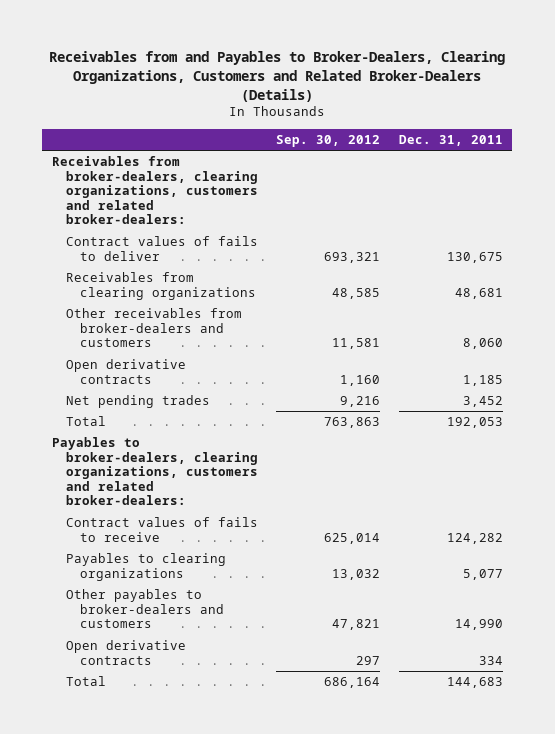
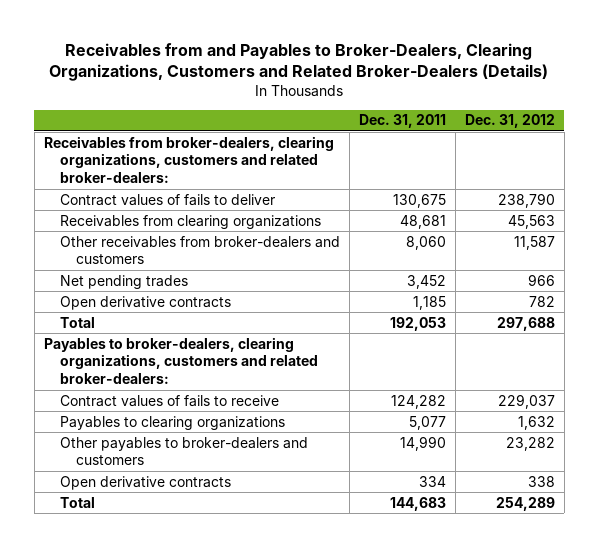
[276,134,381,147] Sep. 30, 2012 -> none
none -> [464,114,555,129] Dec. 31, 2012
[65,359,186,384] Open derivative contracts -> [59,295,231,310] Open derivative contracts

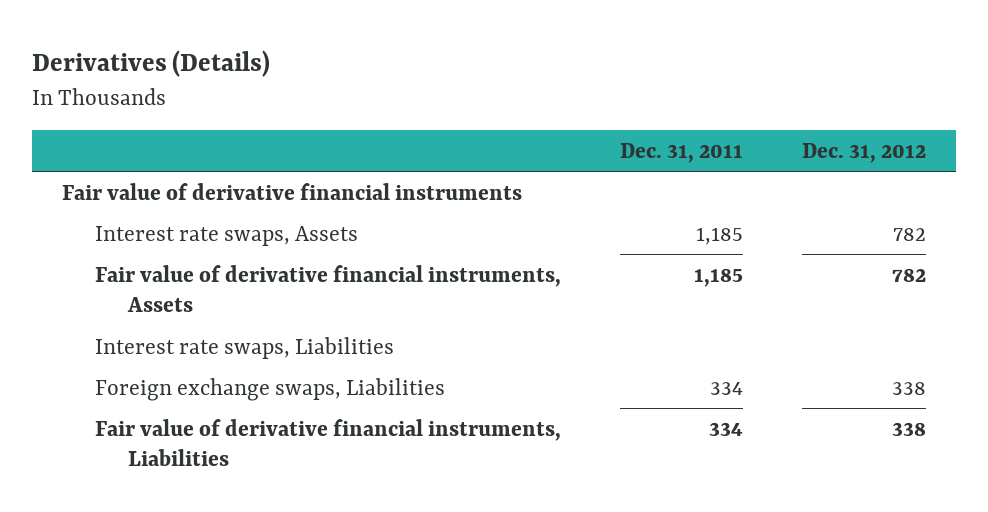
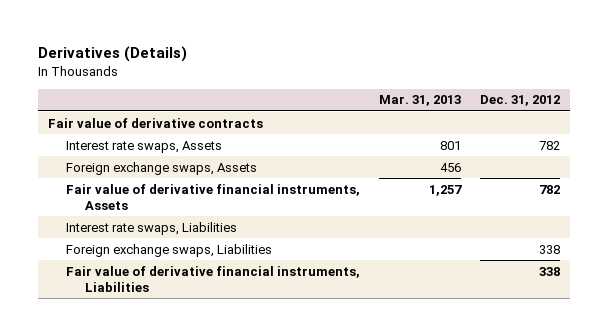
[620,142,744,163] Dec. 31, 2011 -> none
none -> [379,95,462,107] Mar. 31, 2013
[61,182,522,200] Fair value of derivative financial instruments -> [47,117,263,128] Fair value of derivative contracts
none -> [66,161,258,175] Foreign exchange swaps, Assets

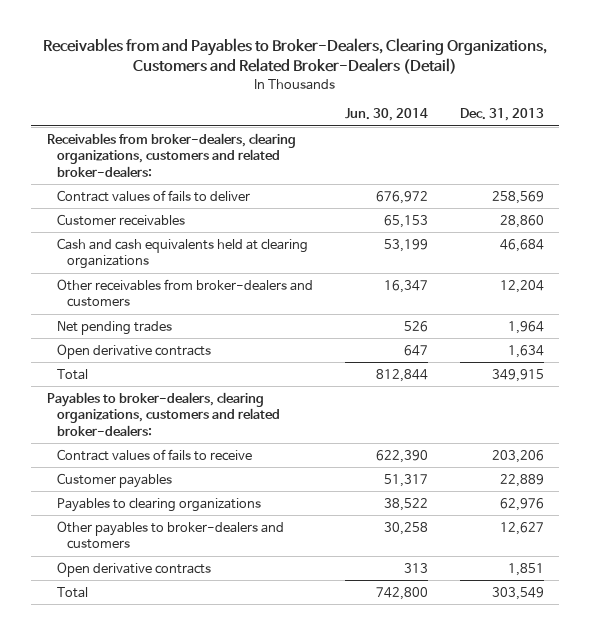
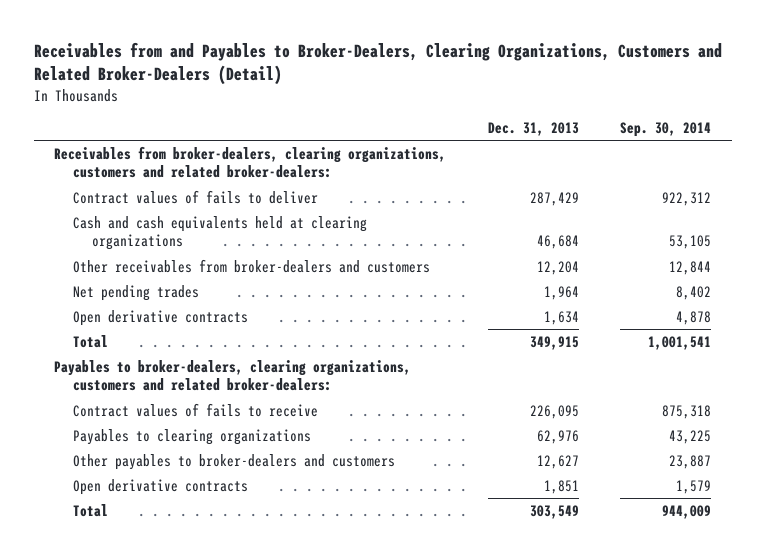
[344,108,428,122] Jun. 30, 2014 -> none
none -> [620,122,712,138] Sep. 30, 2014
[56,213,185,226] Customer receivables -> none
[491,190,544,204] 258,569 -> [529,191,579,206] 287,429
[56,472,172,488] Customer payables -> none
[491,449,544,463] 203,206 -> [529,404,579,419] 226,095

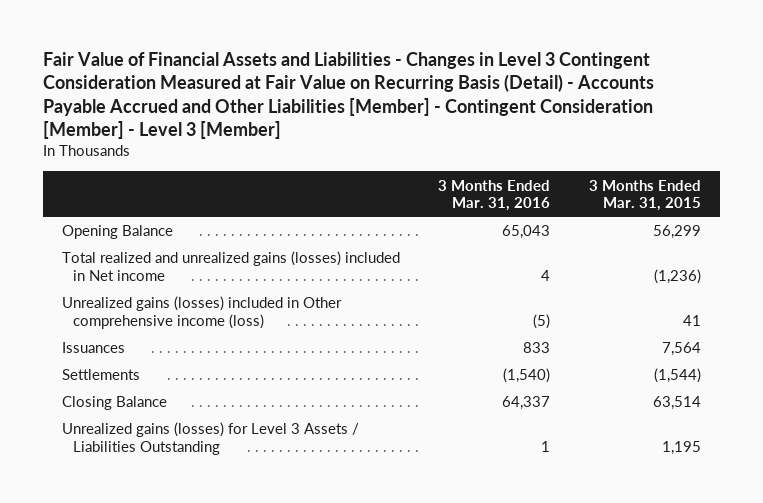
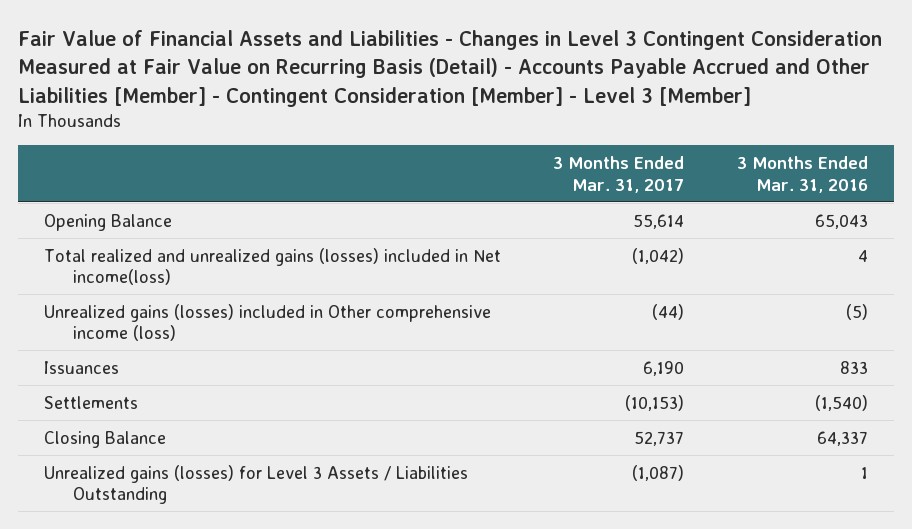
[588,179,701,212] 3 Months Ended Mar. 31, 2015 -> none
none -> [553,156,685,193] 3 Months Ended Mar. 31, 2017
[61,251,400,281] Total realized and unrealized gains (losses) included in Net income -> [44,247,502,286] Total realized and unrealized gains (losses) included in Net income(loss)

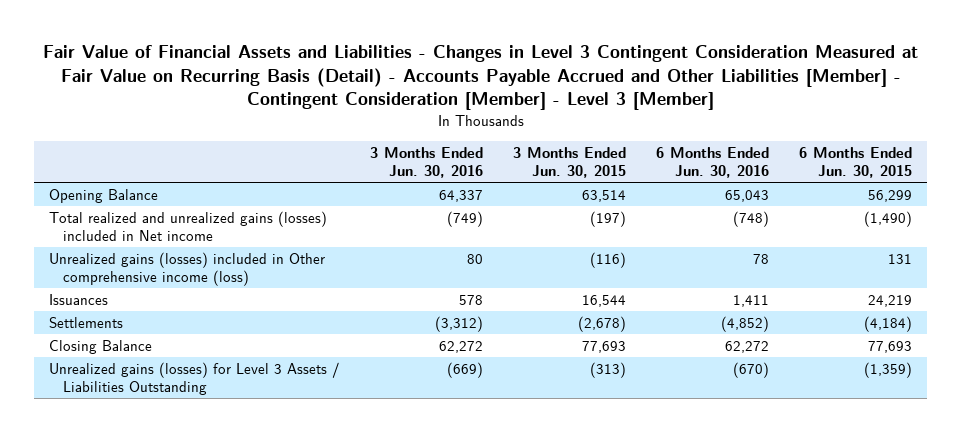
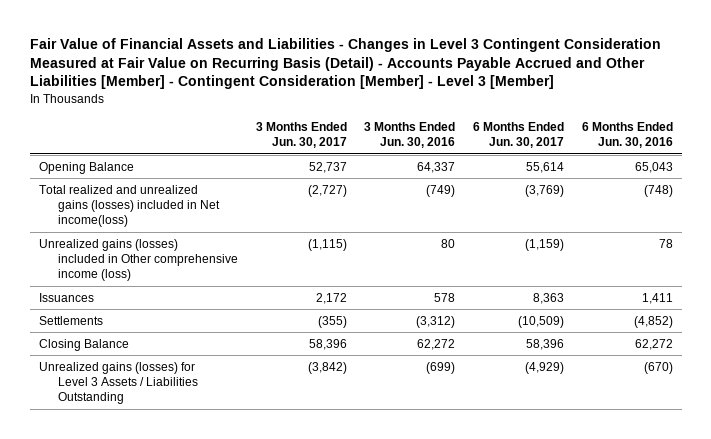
[513,146,627,179] 3 Months Ended Jun. 30, 2015 -> none
[799,146,913,179] 6 Months Ended Jun. 30, 2015 -> none
none -> [255,121,347,149] 3 Months Ended Jun. 30, 2017
none -> [473,121,565,149] 6 Months Ended Jun. 30, 2017
[49,210,328,242] Total realized and unrealized gains (losses) included in Net income -> [38,184,220,228] Total realized and unrealized gains (losses) included in Net income(loss)
[447,361,484,378] (669) -> [426,361,456,374] (699)

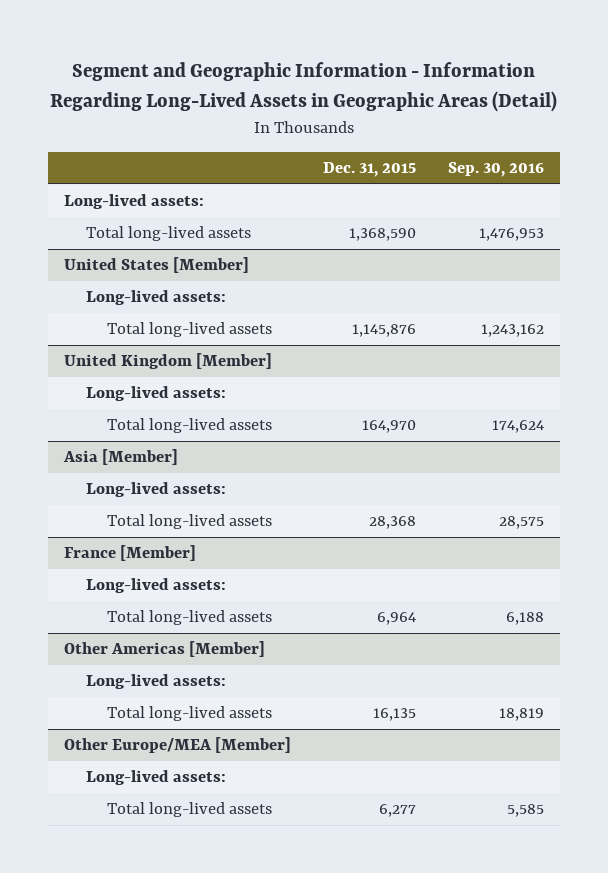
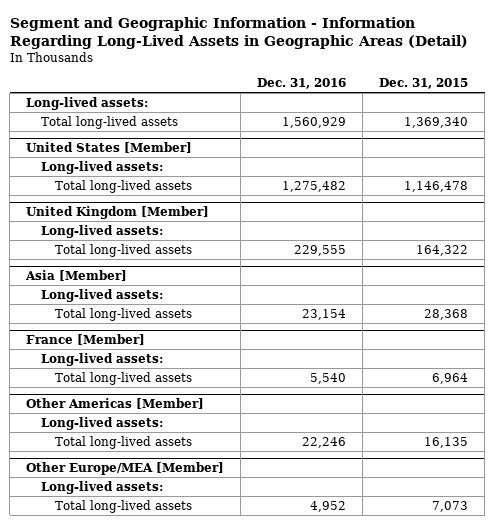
[448,162,545,178] Sep. 30, 2016 -> none
none -> [257,78,347,90] Dec. 31, 2016
[348,228,416,242] 1,368,590 -> [404,116,469,128] 1,369,340
[351,324,416,338] 1,145,876 -> [404,180,469,192] 1,146,478
[361,420,416,434] 164,970 -> [416,244,469,256] 164,322
[378,804,416,818] 6,277 -> [432,500,469,512] 7,073

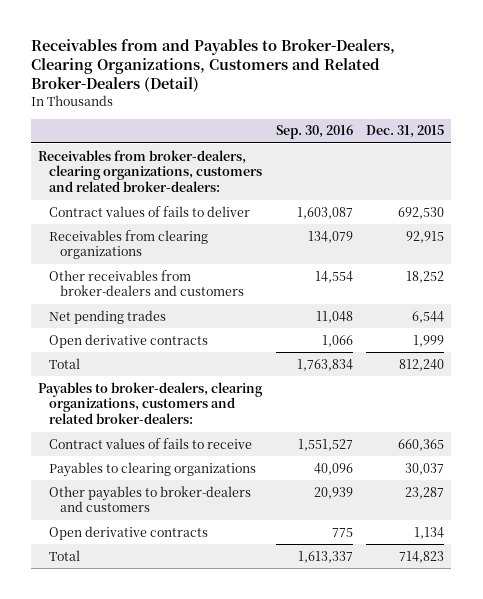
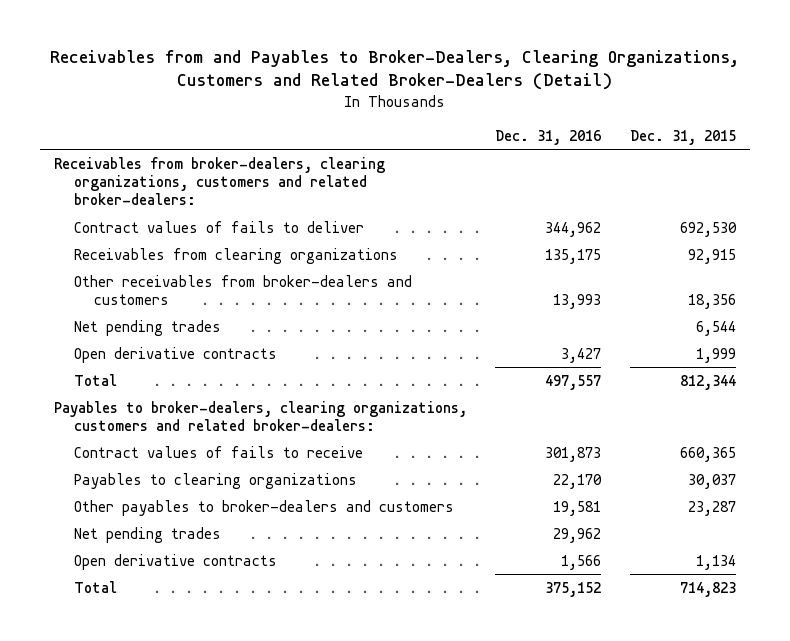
[275,125,353,140] Sep. 30, 2016 -> none
none -> [495,129,602,145] Dec. 31, 2016
[406,270,445,283] 18,252 -> [687,294,736,310] 18,356
[399,358,445,371] 812,240 -> [679,374,736,390] 812,344
none -> [74,526,222,543] Net pending trades

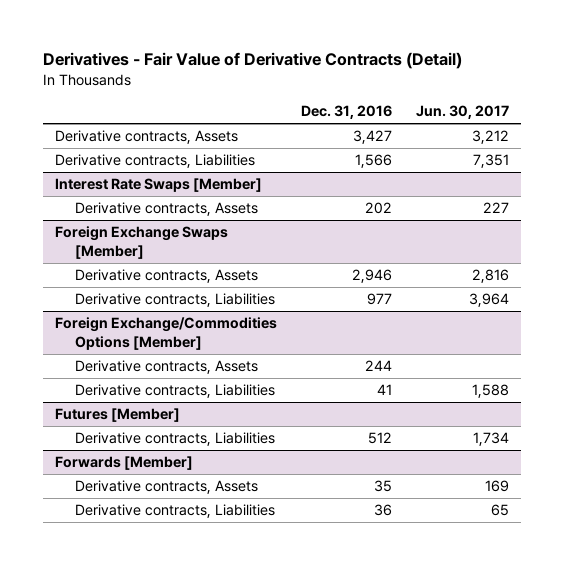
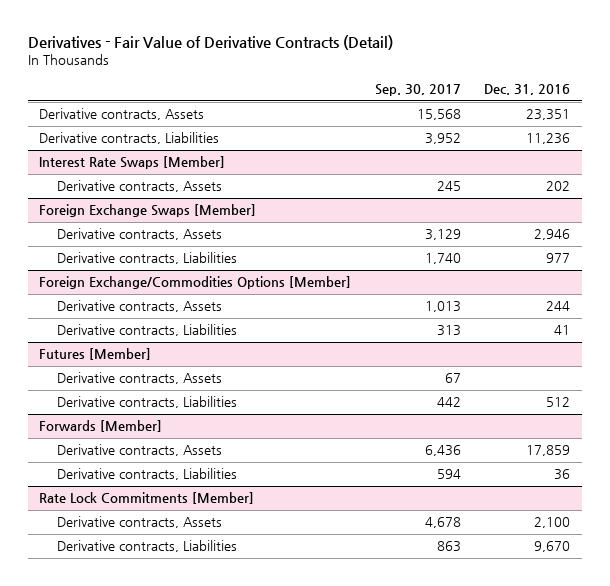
[415,105,509,120] Jun. 30, 2017 -> none
none -> [374,84,461,97] Sep. 30, 2017
[352,130,392,145] 3,427 -> [526,109,571,121] 23,351
[354,154,392,169] 1,566 -> [526,133,571,145] 11,236
none -> [56,372,222,385] Derivative contracts, Assets
[373,480,392,493] 35 -> [526,445,571,457] 17,859
none -> [39,492,255,505] Rate Lock Commitments [Member]
none -> [56,516,222,529] Derivative contracts, Assets
none -> [56,540,237,553] Derivative contracts, Liabilities

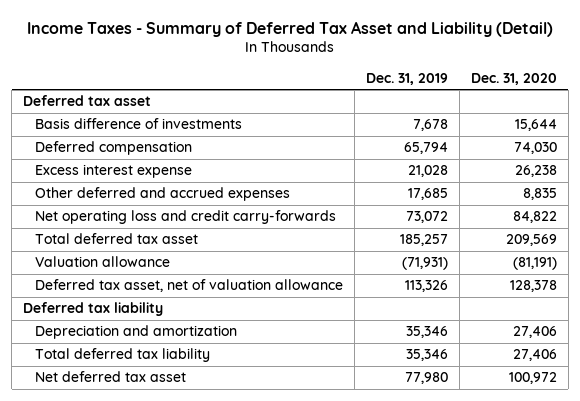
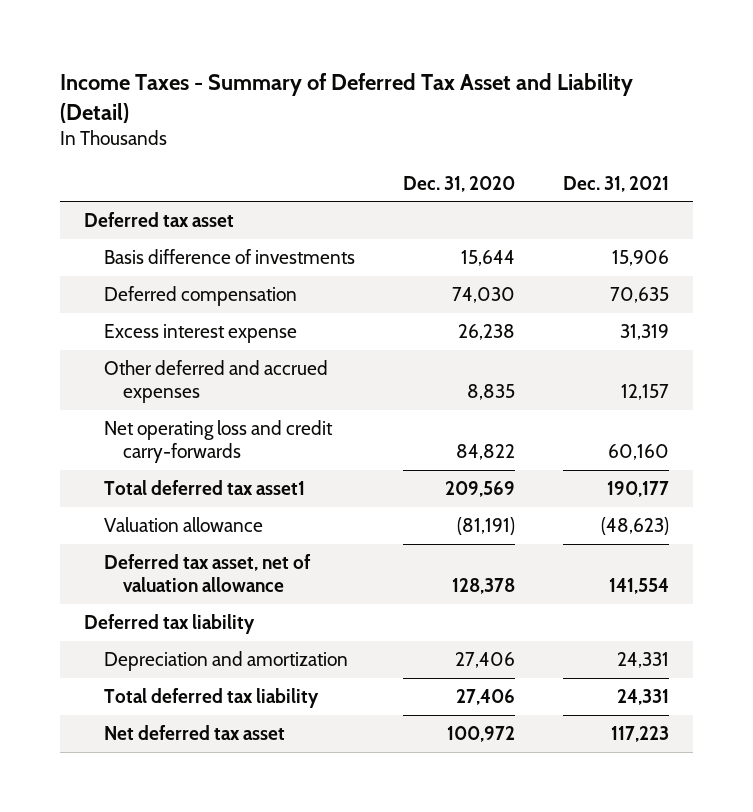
[366,72,449,85] Dec. 31, 2019 -> none
none -> [562,175,669,192] Dec. 31, 2021
[35,233,199,245] Total deferred tax asset -> [103,480,305,496] Total deferred tax asset1

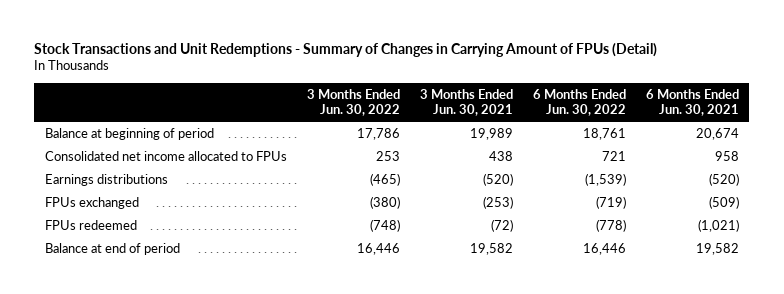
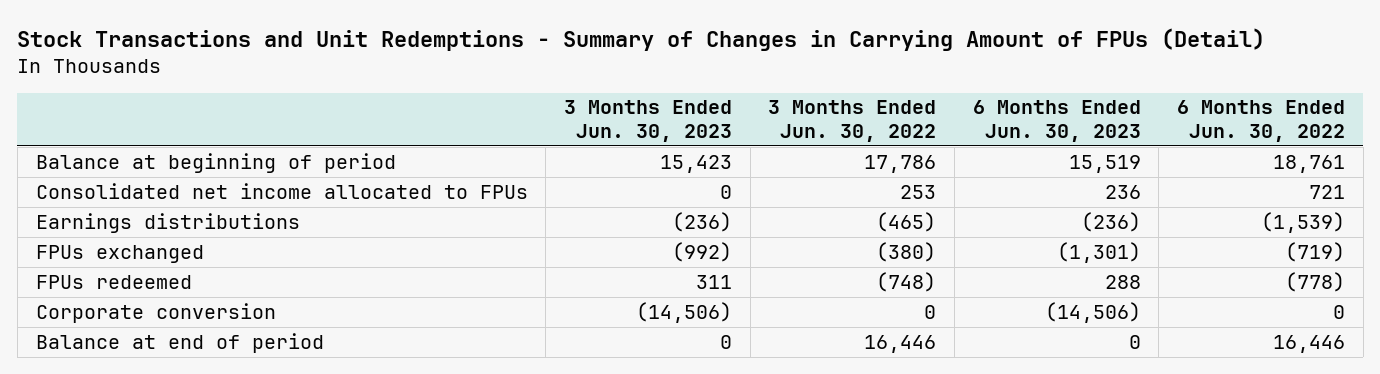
[419,88,513,117] 3 Months Ended Jun. 30, 2021 -> none
[646,88,740,117] 6 Months Ended Jun. 30, 2021 -> none
none -> [563,100,732,143] 3 Months Ended Jun. 30, 2023
none -> [972,100,1141,143] 6 Months Ended Jun. 30, 2023
none -> [35,302,276,323] Corporate conversion

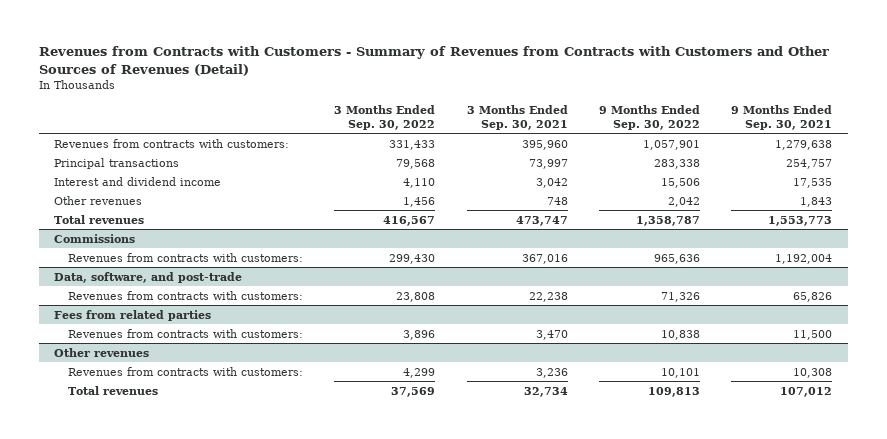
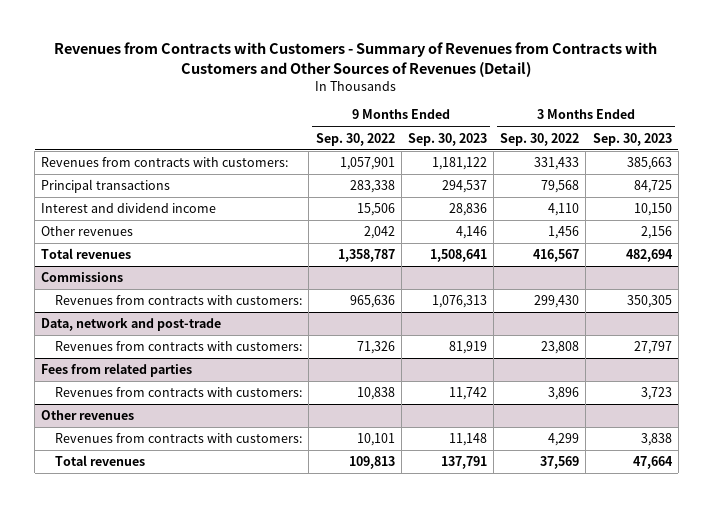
[466,104,568,131] 3 Months Ended Sep. 30, 2021 -> none
[731,104,833,131] 9 Months Ended Sep. 30, 2021 -> none
none -> [407,132,487,146] Sep. 30, 2023
none -> [592,132,672,146] Sep. 30, 2023
[54,271,243,283] Data, software, and post-trade -> [41,318,222,332] Data, network and post-trade

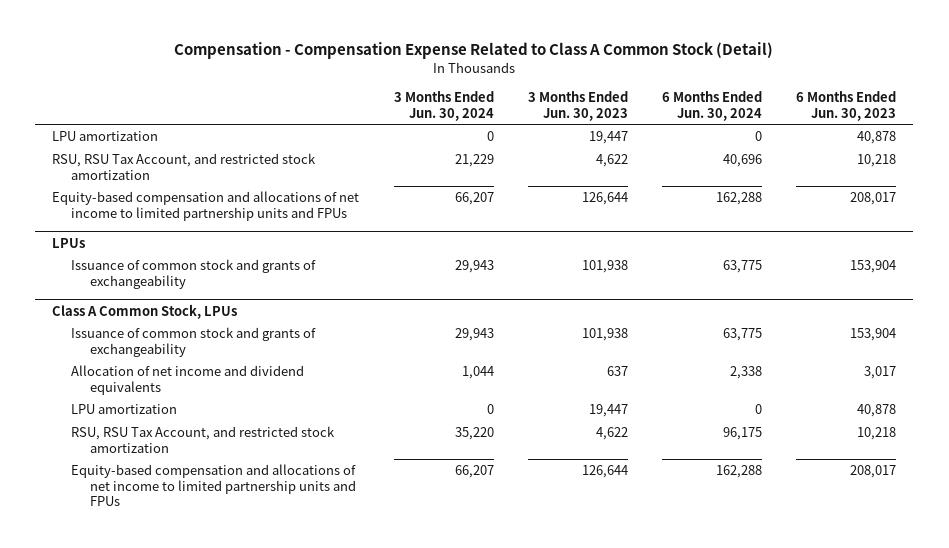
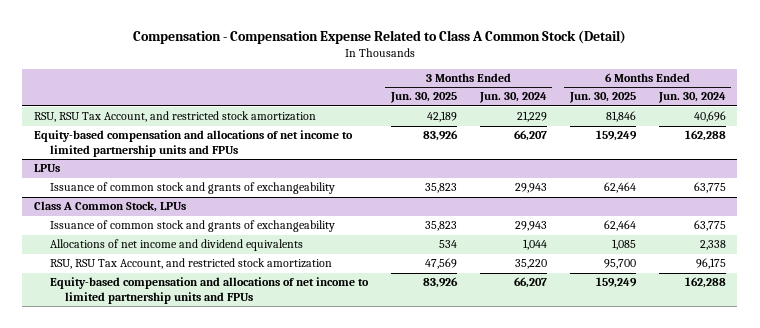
[527,91,628,121] 3 Months Ended Jun. 30, 2023 -> none
[796,91,897,121] 6 Months Ended Jun. 30, 2023 -> none
none -> [389,92,457,104] Jun. 30, 2025
none -> [568,92,636,104] Jun. 30, 2025
[52,131,159,142] LPU amortization -> none
[70,404,177,415] LPU amortization -> none
[70,365,304,395] Allocation of net income and dividend equivalents -> [49,239,303,252] Allocations of net income and dividend equivalents

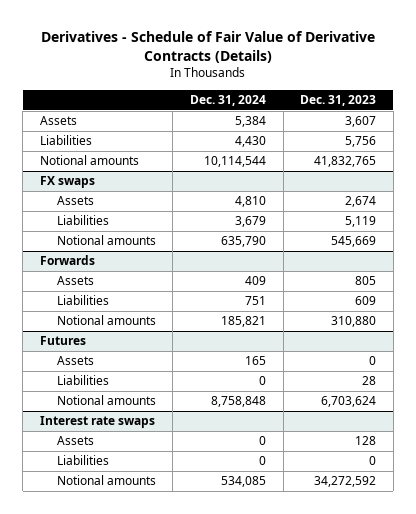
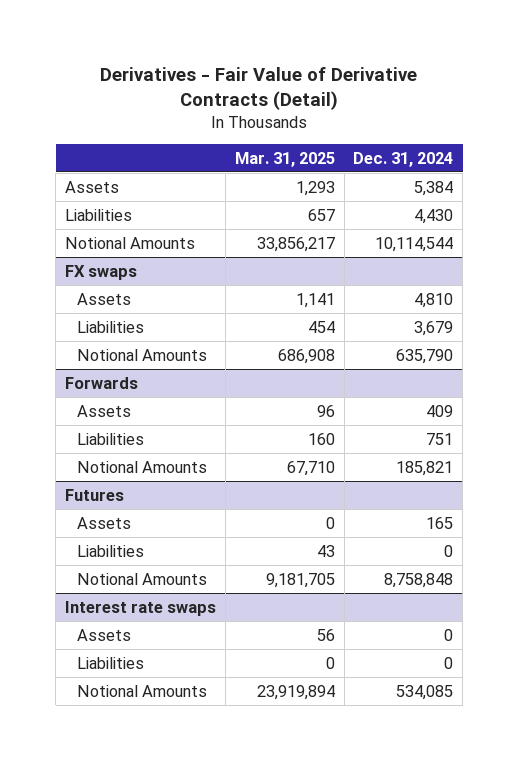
[41,30,376,63] Derivatives - Schedule of Fair Value of Derivative Contracts (Details) -> [100,66,418,111] Derivatives - Fair Value of Derivative Contracts (Detail)
[300,94,377,106] Dec. 31, 2023 -> none
none -> [234,151,335,167] Mar. 31, 2025
[39,155,139,166] Notional amounts -> [64,236,195,249] Notional Amounts
[56,235,156,246] Notional amounts -> [76,348,207,361] Notional Amounts
[56,315,156,326] Notional amounts -> [76,460,207,473] Notional Amounts
[56,395,156,406] Notional amounts -> [76,572,207,585] Notional Amounts
[56,475,156,486] Notional amounts -> [76,684,207,697] Notional Amounts

